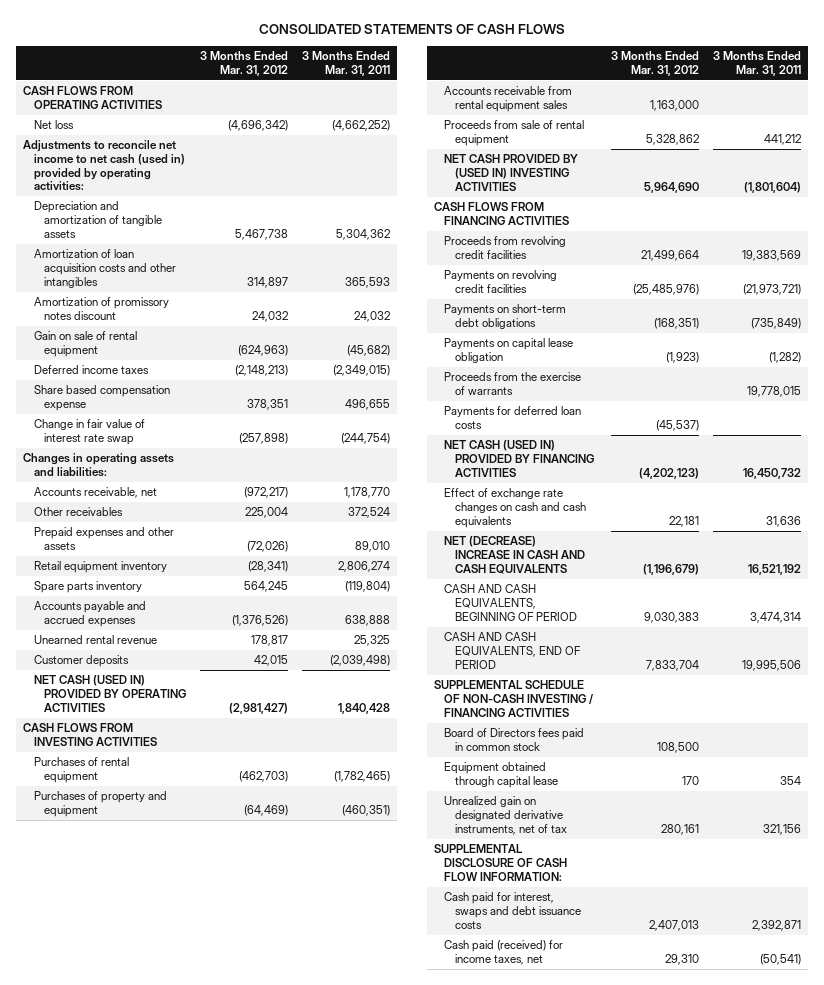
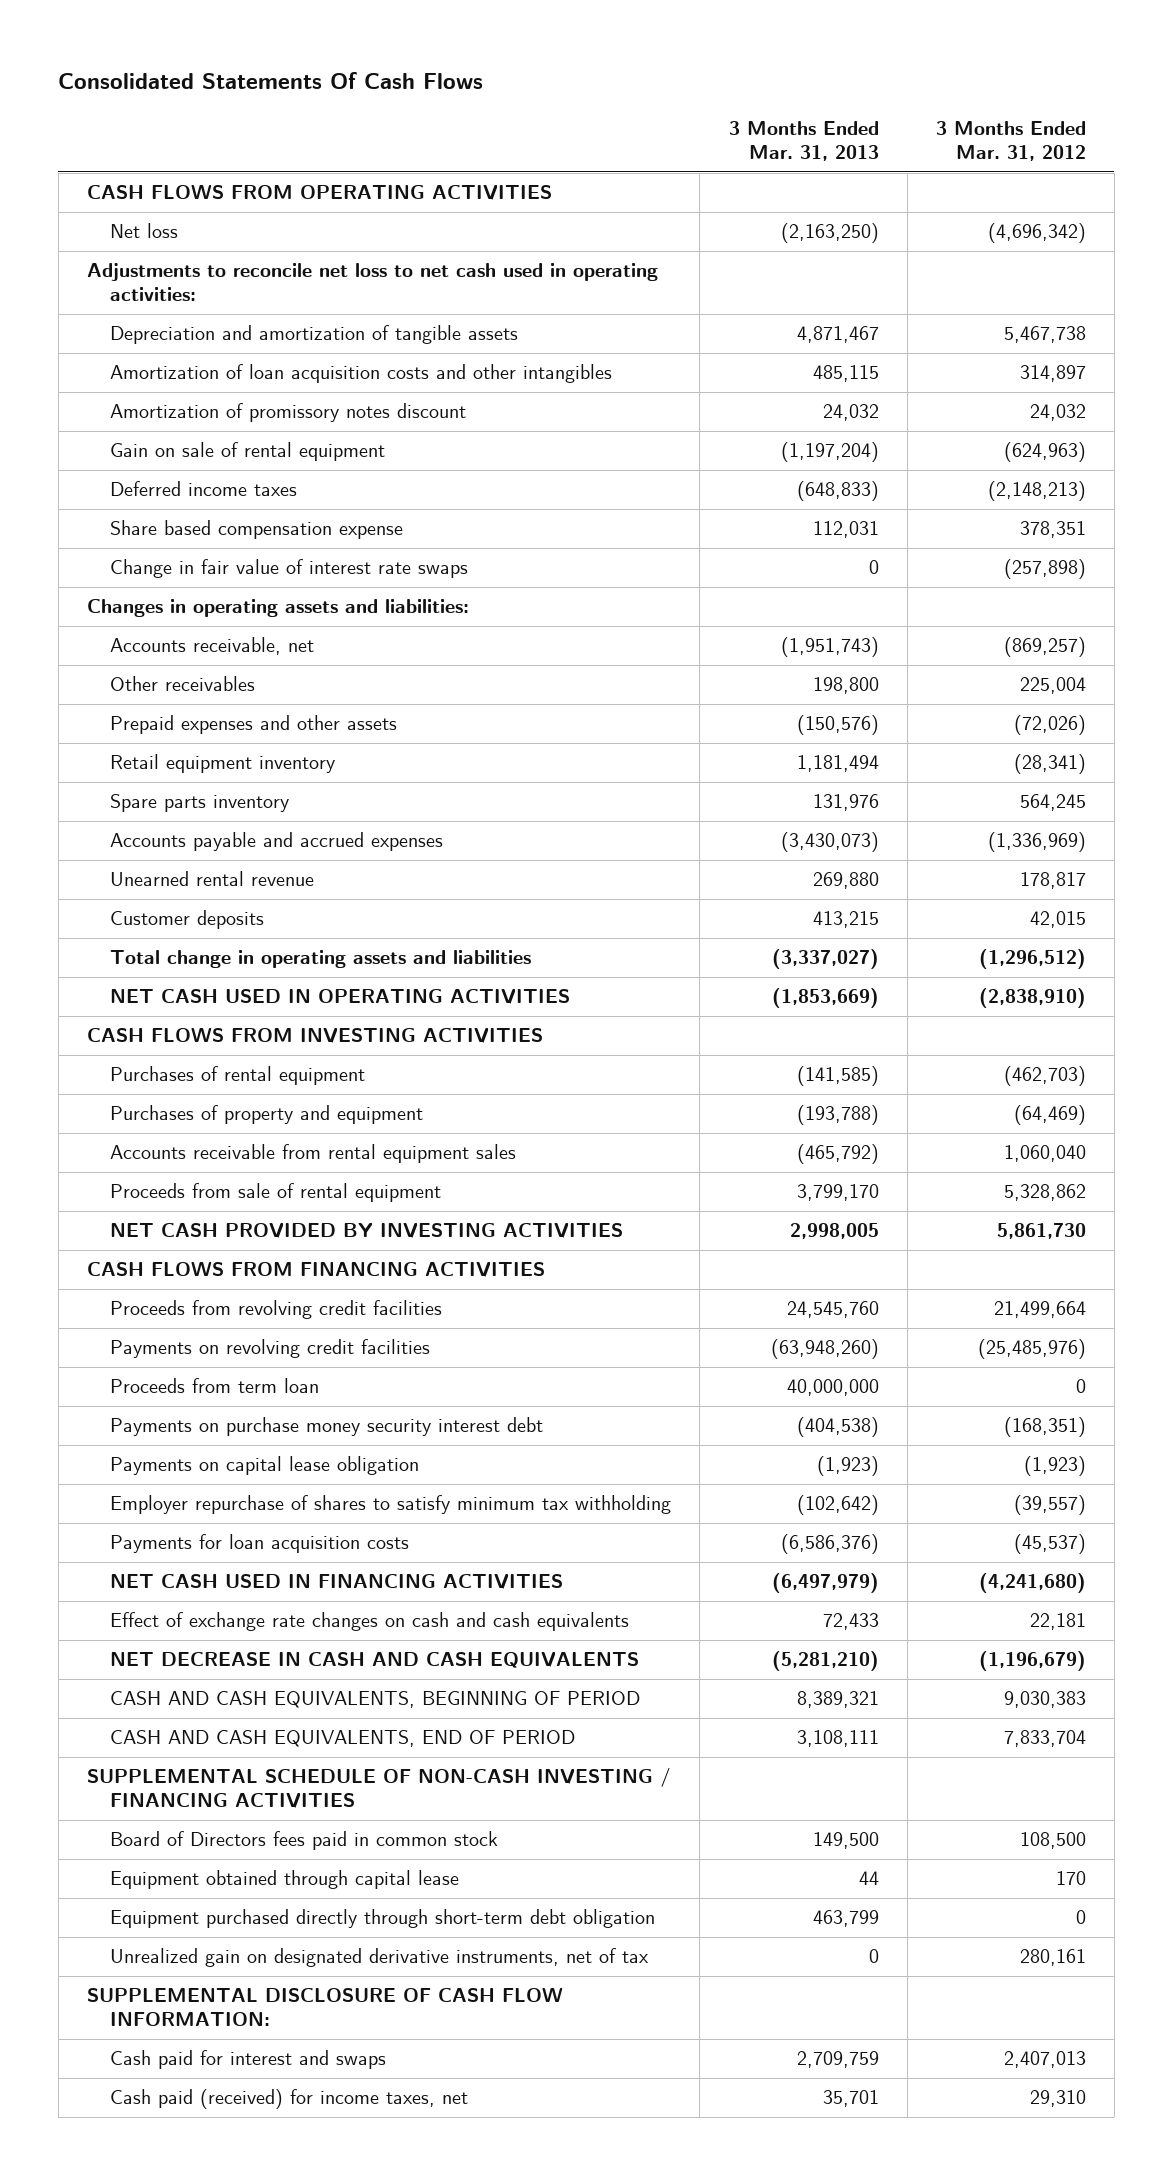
[258,24,565,35] CONSOLIDATED STATEMENTS OF CASH FLOWS -> [58,71,484,89] Consolidated Statements Of Cash Flows
[302,51,391,76] 3 Months Ended Mar. 31, 2011 -> none
none -> [728,120,879,161] 3 Months Ended Mar. 31, 2013
[23,140,185,192] Adjustments to reconcile net income to net cash (used in) provided by operating activities: -> [86,263,658,302] Adjustments to reconcile net loss to net cash used in operating activities:
[33,419,145,446] Change in fair value of interest rate swap -> [110,559,469,579] Change in fair value of interest rate swaps
[244,487,289,499] (972,217) -> [1003,637,1086,658] (869,257)
[232,615,289,627] (1,376,526) -> [987,832,1086,853] (1,336,969)
none -> [110,950,532,969] Total change in operating assets and liabilities
[33,675,187,712] NET CASH (USED IN) PROVIDED BY OPERATING ACTIVITIES -> [110,989,571,1005] NET CASH USED IN OPERATING ACTIVITIES
[229,702,289,714] (2,981,427) -> [978,988,1086,1009] (2,838,910)
[649,100,699,112] 1,163,000 -> [1003,1145,1086,1163] 1,060,040
[444,154,579,191] NET CASH PROVIDED BY (USED IN) INVESTING ACTIVITIES -> [110,1223,624,1239] NET CASH PROVIDED BY INVESTING ACTIVITIES
[643,181,699,193] 5,964,690 -> [996,1223,1086,1240] 5,861,730
none -> [110,1378,320,1394] Proceeds from term loan
[444,304,567,330] Payments on short-term debt obligations -> [110,1417,544,1437] Payments on purchase money security interest debt
[444,372,582,396] Proceeds from the exercise of warrants -> none
none -> [110,1495,672,1515] Employer repurchase of shares to satisfy minimum tax withholding
[444,406,582,430] Payments for deferred loan costs -> [110,1534,410,1554] Payments for loan acquisition costs
[444,440,594,477] NET CASH (USED IN) PROVIDED BY FINANCING ACTIVITIES -> [110,1574,564,1590] NET CASH USED IN FINANCING ACTIVITIES
[638,467,699,479] (4,202,123) -> [978,1573,1086,1594] (4,241,680)
[444,536,585,574] NET (DECREASE) INCREASE IN CASH AND CASH EQUIVALENTS -> [110,1652,640,1669] NET DECREASE IN CASH AND CASH EQUIVALENTS
none -> [110,1909,656,1929] Equipment purchased directly through short-term debt obligation
[444,892,581,929] Cash paid for interest, swaps and debt issuance costs -> [110,2050,387,2070] Cash paid for interest and swaps

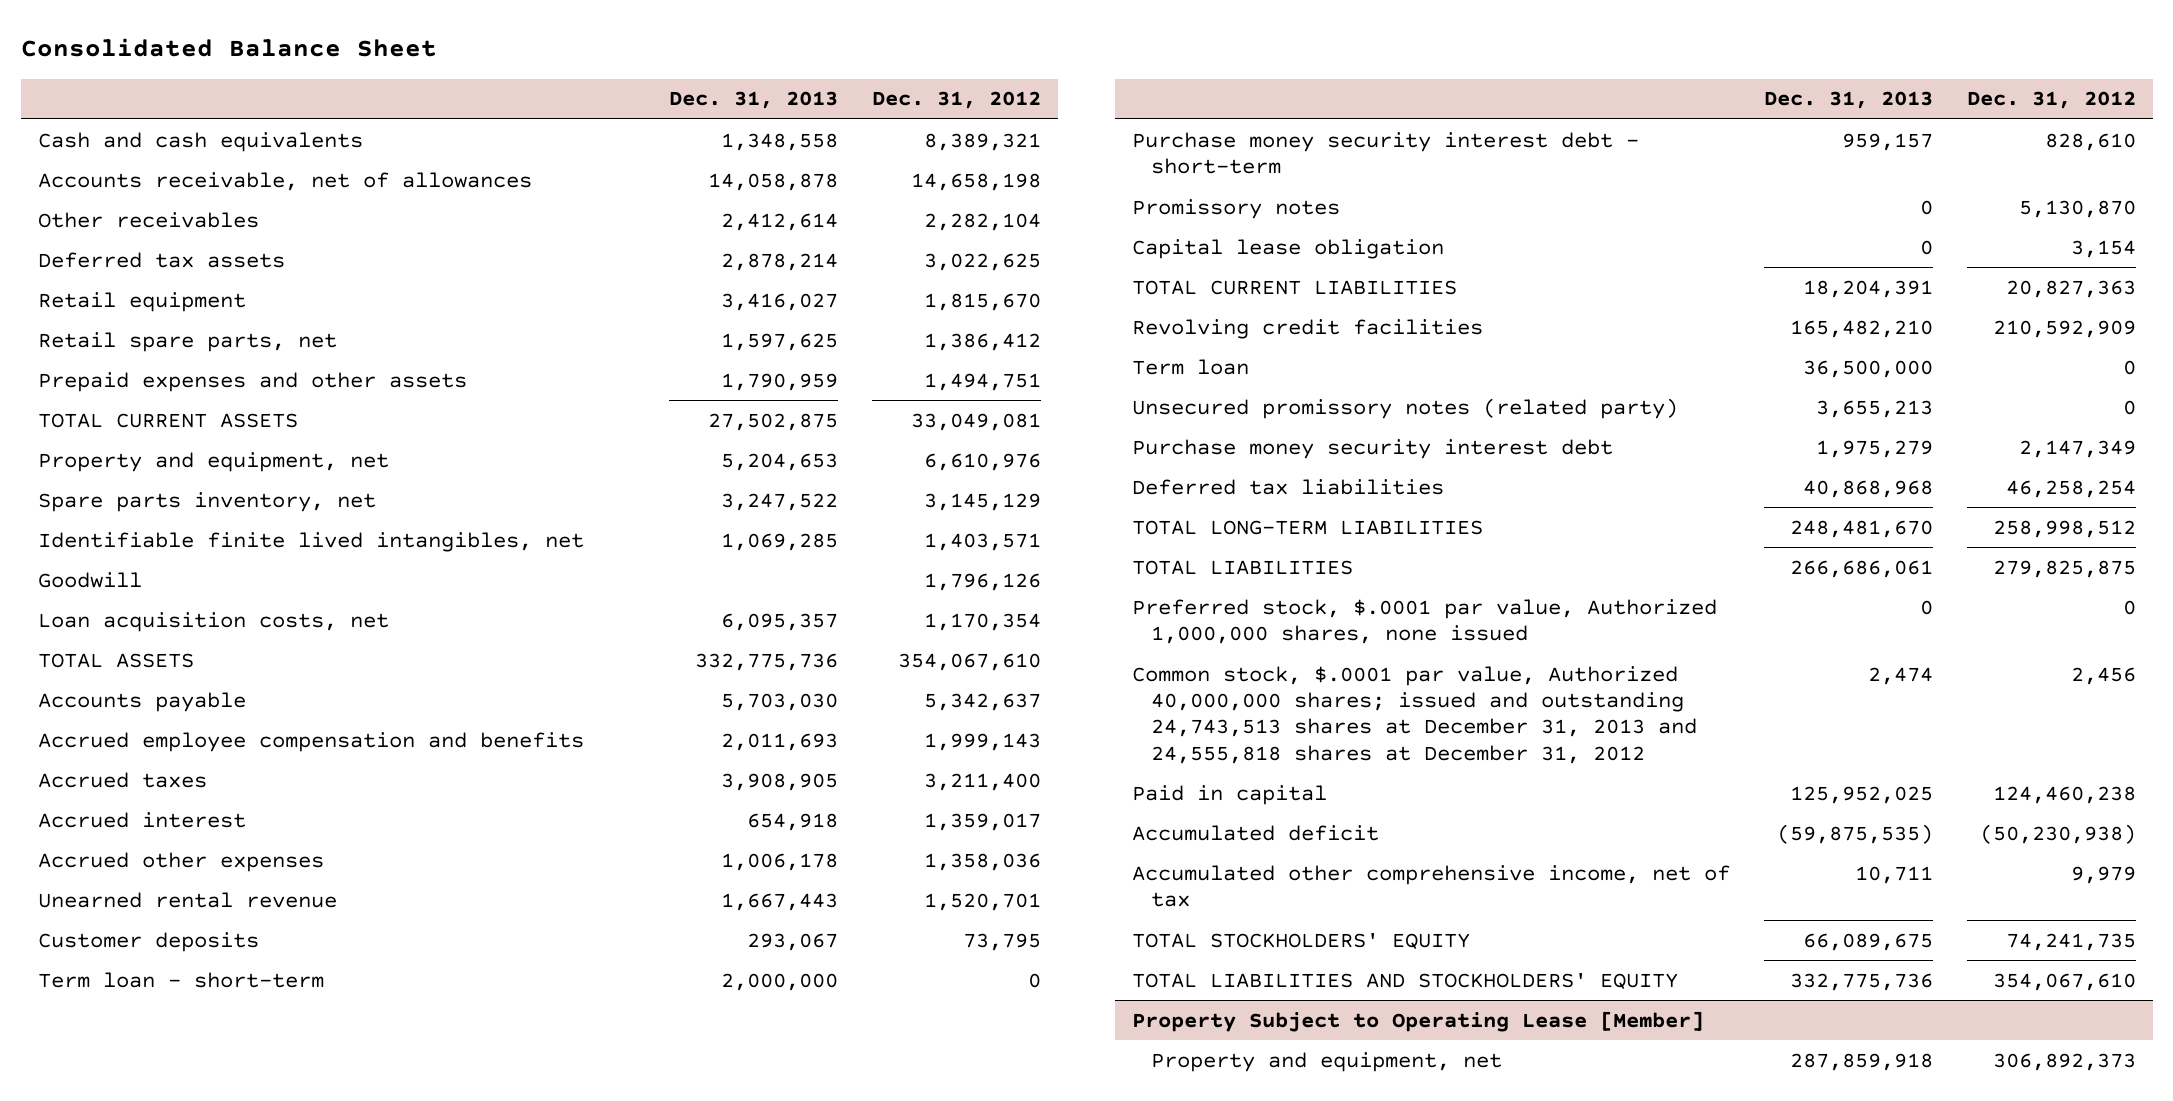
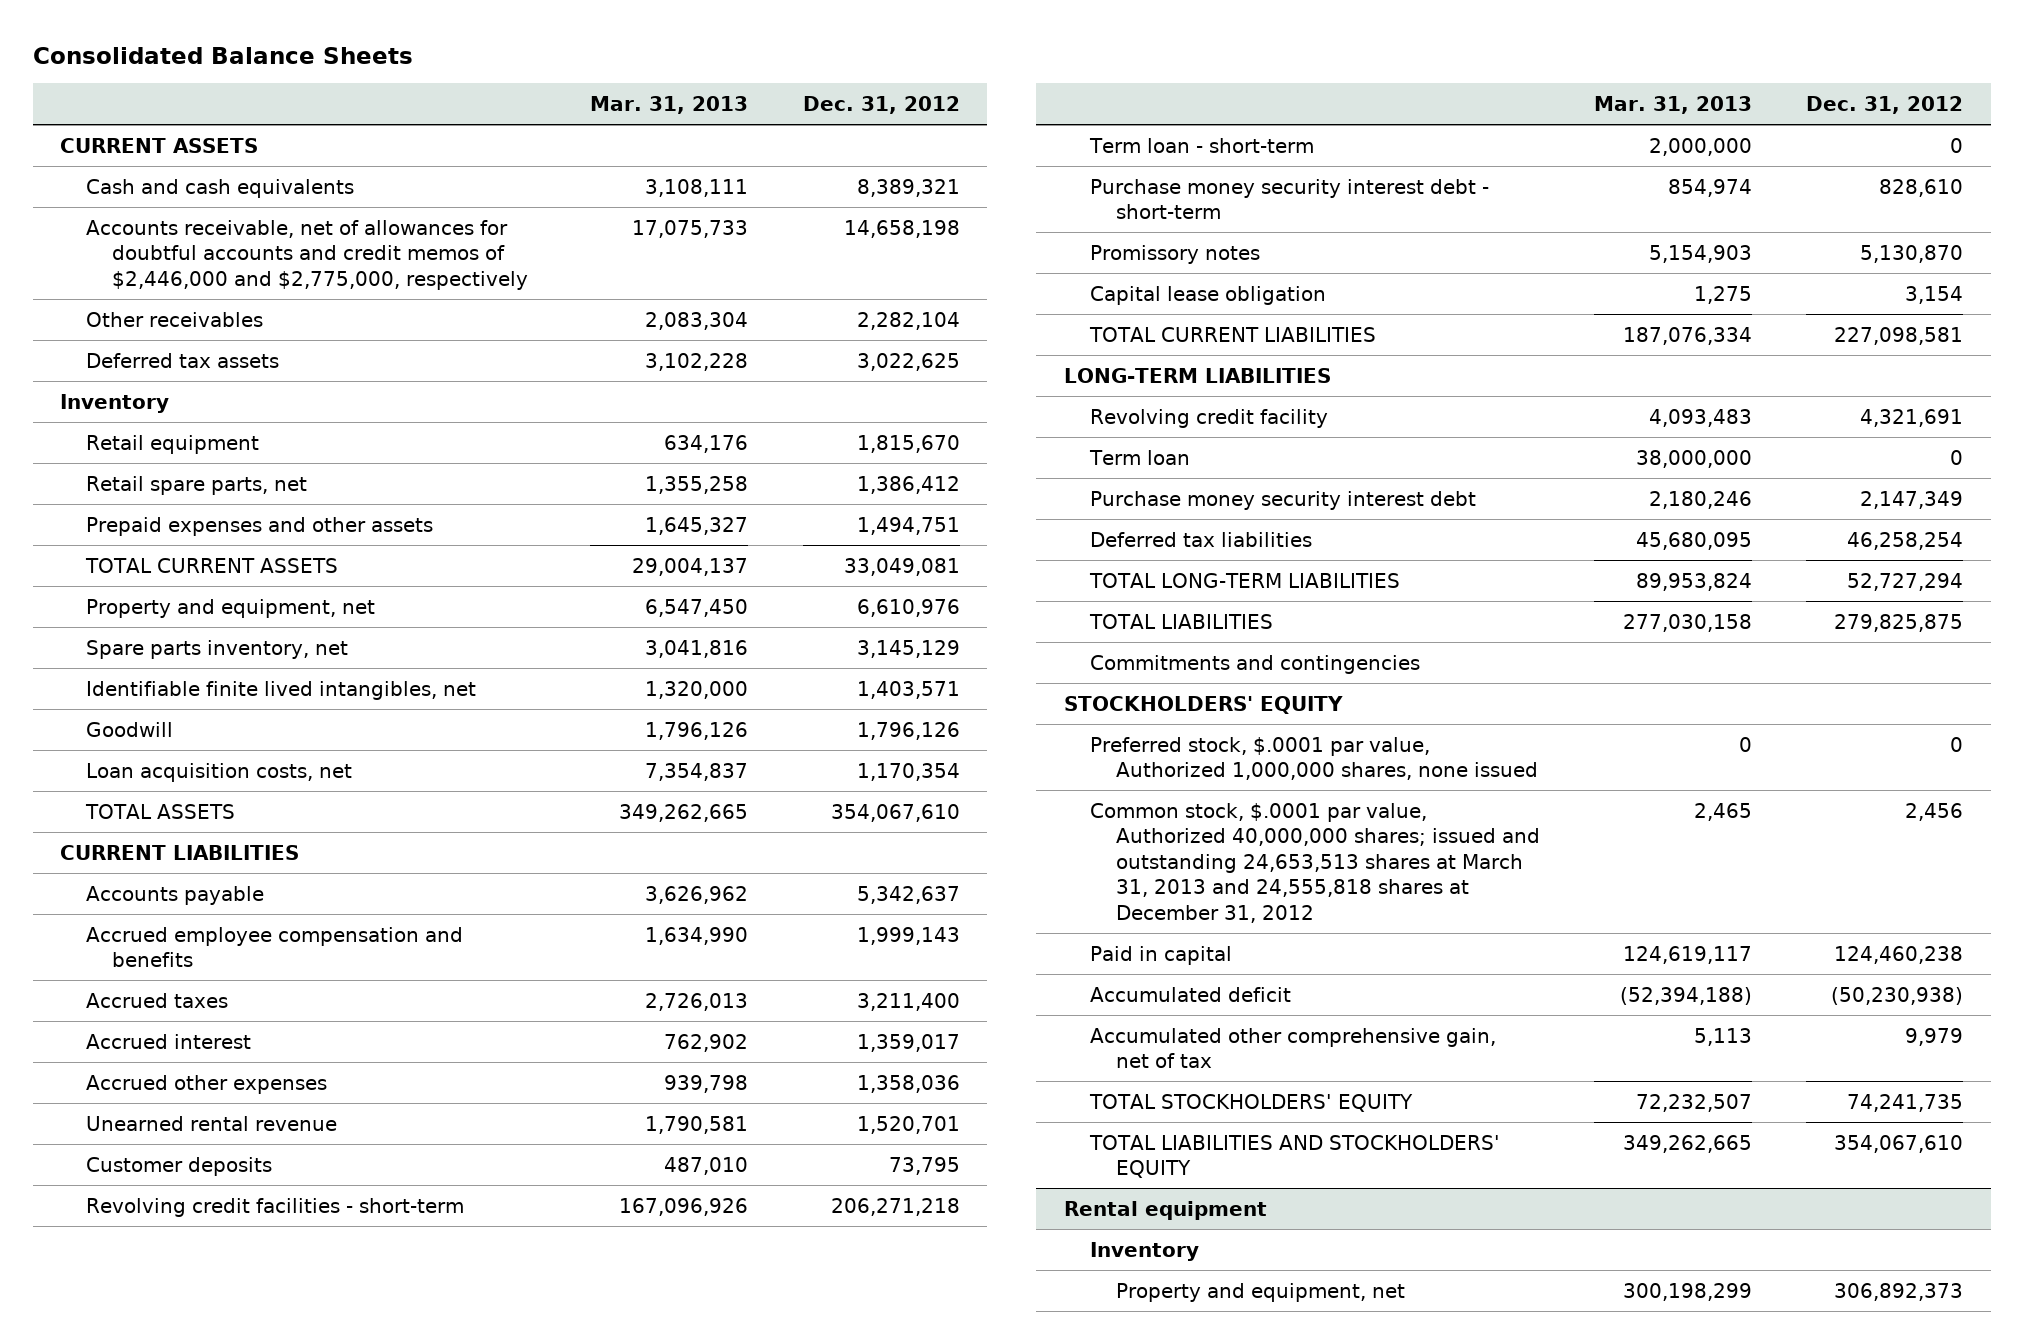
[20,37,437,57] Consolidated Balance Sheet -> [32,46,413,64] Consolidated Balance Sheets
[669,91,839,110] Dec. 31, 2013 -> none
none -> [590,96,749,115] Mar. 31, 2013
none -> [59,137,258,153] CURRENT ASSETS
[37,171,532,191] Accounts receivable, net of allowances -> [86,219,529,290] Accounts receivable, net of allowances for doubtful accounts and credit memos of $2,446,000 and $2,775,000, respectively
none -> [59,393,169,413] Inventory
none -> [59,844,299,860] CURRENT LIABILITIES
none -> [86,1197,465,1217] Revolving credit facilities - short-term
[2005,279,2136,298] 20,827,363 -> [1834,326,1964,345] 227,098,581
none -> [1063,367,1331,383] LONG-TERM LIABILITIES
[1131,318,1483,339] Revolving credit facilities -> [1089,408,1328,428] Revolving credit facility
[1992,319,2136,338] 210,592,909 -> [1860,408,1964,427] 4,321,691
[1131,397,1678,419] Unsecured promissory notes (related party) -> none
[1992,519,2136,538] 258,998,512 -> [1847,572,1964,591] 52,727,294
none -> [1089,654,1420,674] Commitments and contingencies
none -> [1063,695,1343,714] STOCKHOLDERS' EQUITY
[1131,665,1698,764] Common stock, $.0001 par value, Authorized 40,000,000 shares; issued and outstanding 24,743,513 shares at December 31, 2013 and 24,555,818 shares at December 31, 2012 -> [1089,802,1541,923] Common stock, $.0001 par value, Authorized 40,000,000 shares; issued and outstanding 24,653,513 shares at March 31, 2013 and 24,555,818 shares at December 31, 2012
[1131,864,1730,908] Accumulated other comprehensive income, net of tax -> [1089,1027,1496,1069] Accumulated other comprehensive gain, net of tax
[1131,1010,1704,1032] Property Subject to Operating Lease [Member] -> none
none -> [1063,1200,1267,1220] Rental equipment
none -> [1089,1241,1199,1261] Inventory

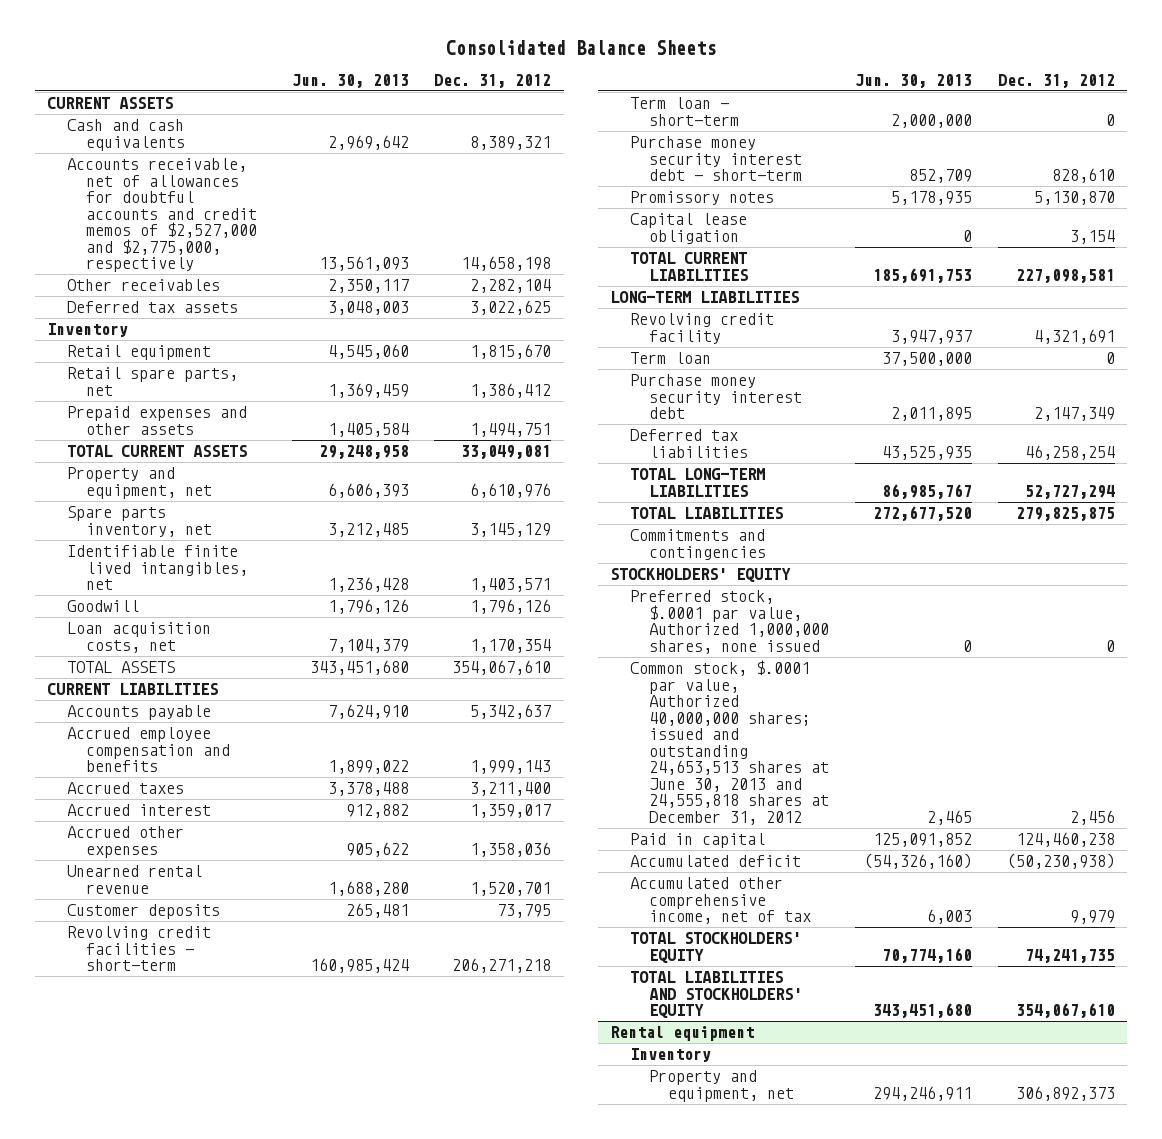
[590,96,749,115] Mar. 31, 2013 -> none
none -> [291,73,409,88] Jun. 30, 2013
[86,219,529,290] Accounts receivable, net of allowances for doubtful accounts and credit memos of $2,446,000 and $2,775,000, respectively -> [66,158,258,273] Accounts receivable, net of allowances for doubtful accounts and credit memos of $2,527,000 and $2,775,000, respectively
[1089,802,1541,923] Common stock, $.0001 par value, Authorized 40,000,000 shares; issued and outstanding 24,653,513 shares at March 31, 2013 and 24,555,818 shares at December 31, 2012 -> [629,660,830,825] Common stock, $.0001 par value, Authorized 40,000,000 shares; issued and outstanding 24,653,513 shares at June 30, 2013 and 24,555,818 shares at December 31, 2012
[1089,1027,1496,1069] Accumulated other comprehensive gain, net of tax -> [629,877,812,925] Accumulated other comprehensive income, net of tax

